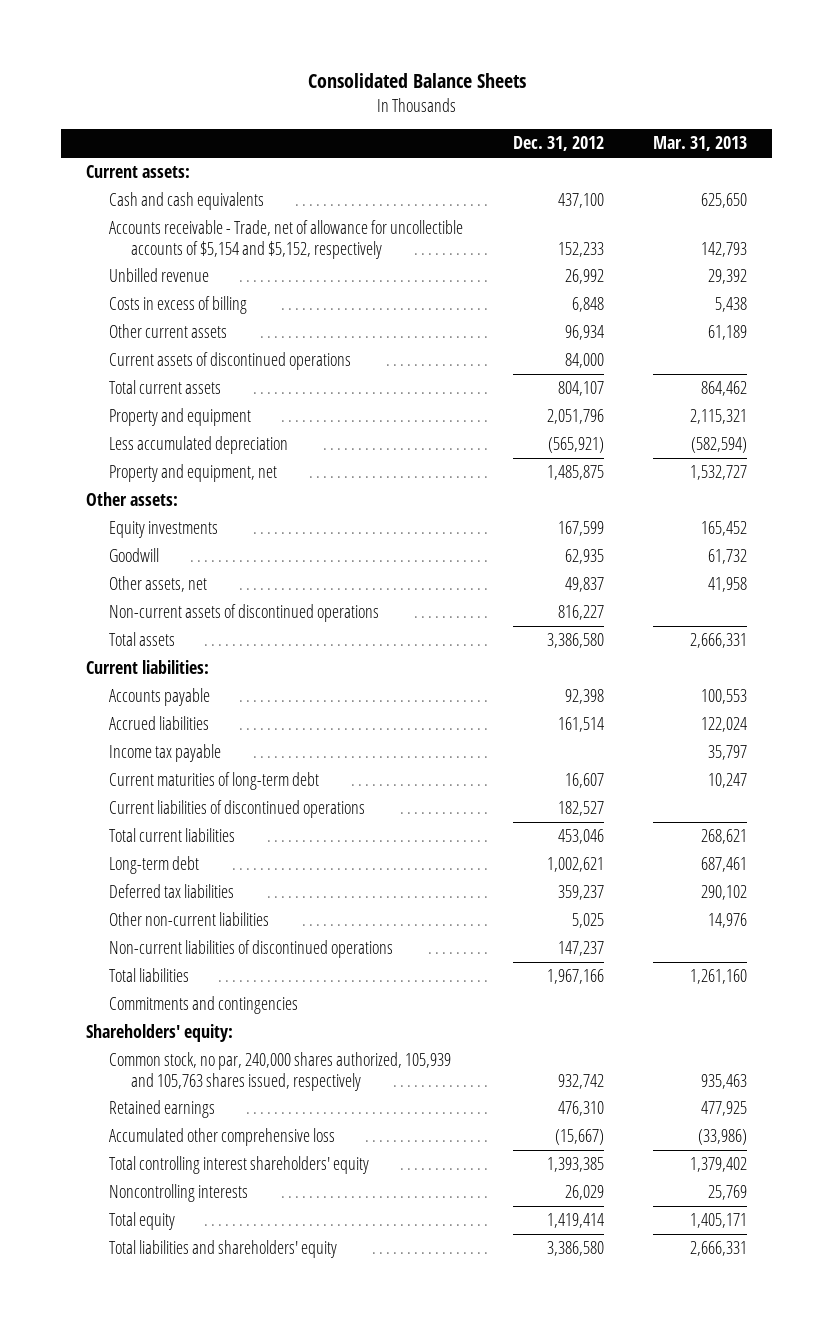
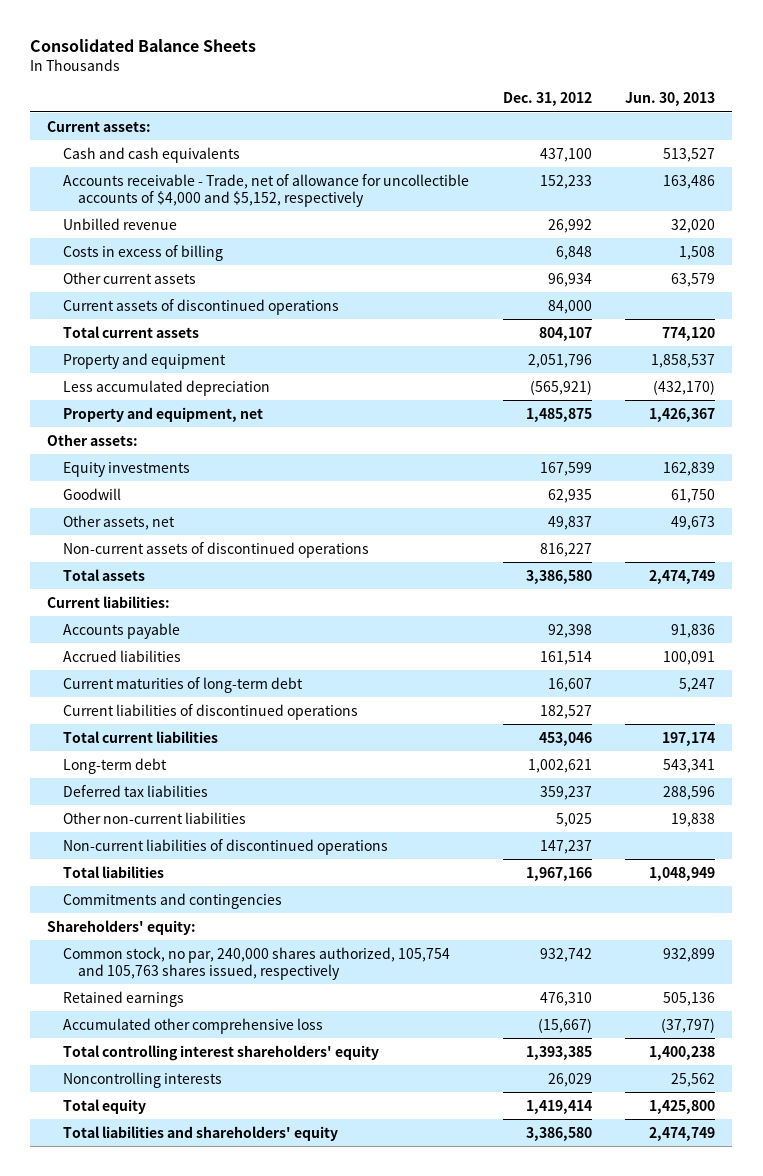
[653,136,748,152] Mar. 31, 2013 -> none
none -> [625,92,716,107] Jun. 30, 2013
[108,220,463,259] Accounts receivable - Trade, net of allowance for uncollectible accounts of $5,154 and $5,152, respectively -> [62,173,469,207] Accounts receivable - Trade, net of allowance for uncollectible accounts of $4,000 and $5,152, respectively
[108,744,221,763] Income tax payable -> none
[108,1052,451,1091] Common stock, no par, 240,000 shares authorized, 105,939 and 105,763 shares issued, respectively -> [62,946,450,980] Common stock, no par, 240,000 shares authorized, 105,754 and 105,763 shares issued, respectively

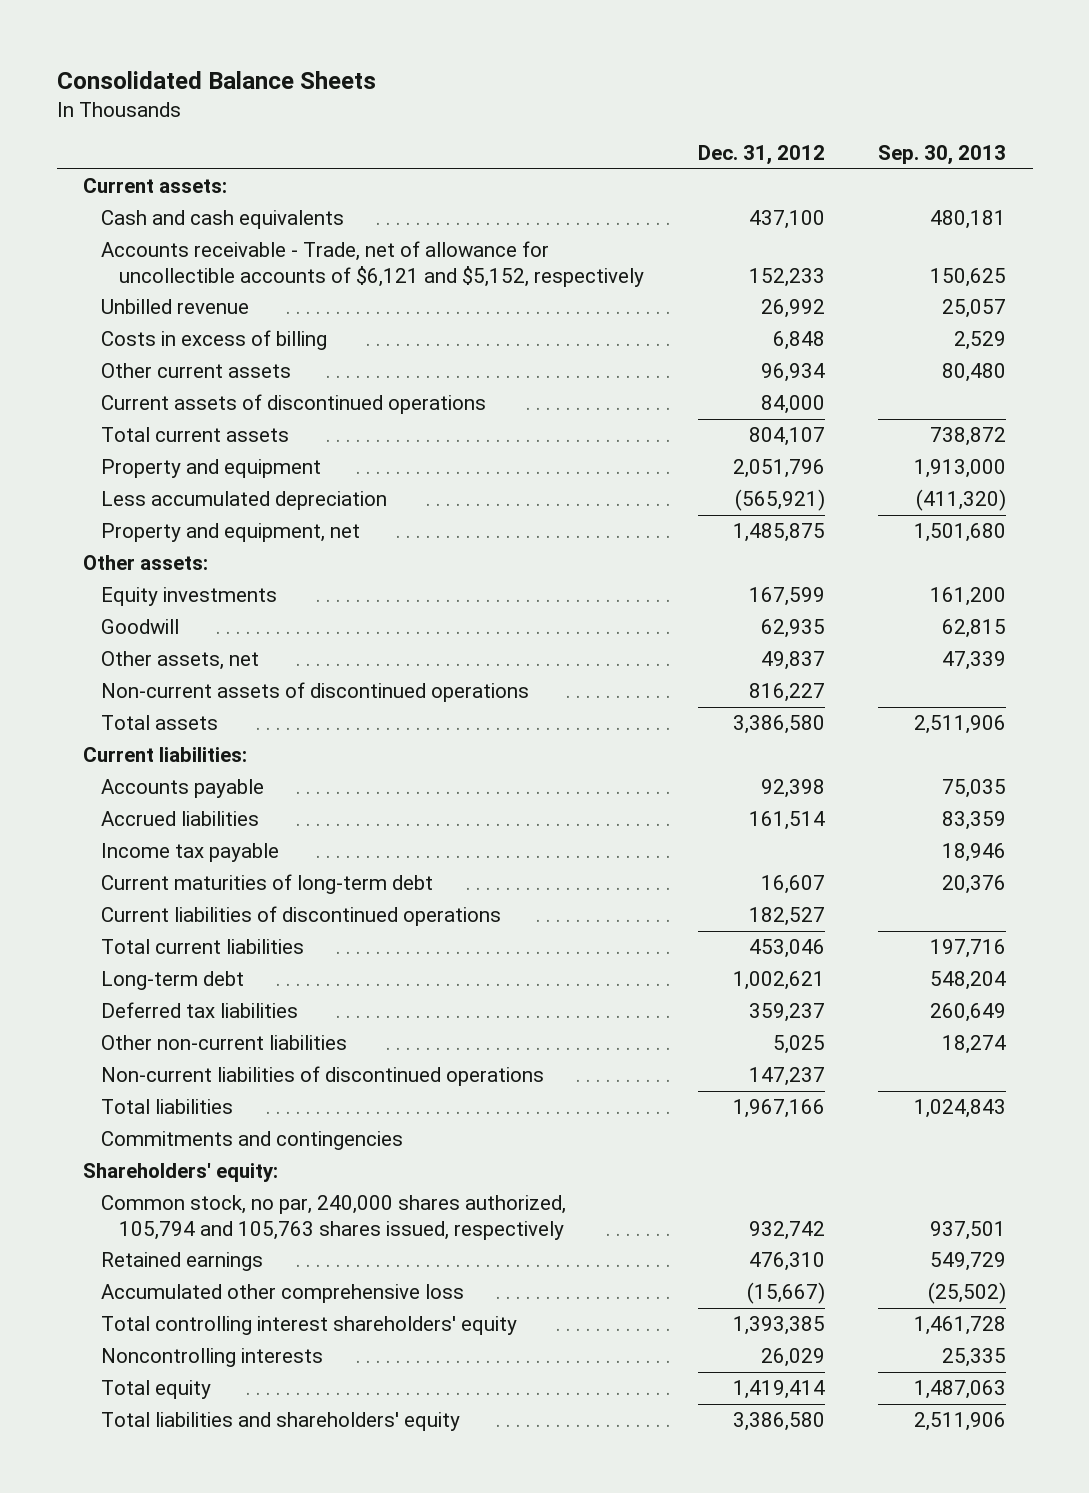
[625,92,716,107] Jun. 30, 2013 -> none
none -> [877,145,1006,166] Sep. 30, 2013
[62,173,469,207] Accounts receivable - Trade, net of allowance for uncollectible accounts of $4,000 and $5,152, respectively -> [101,241,645,287] Accounts receivable - Trade, net of allowance for uncollectible accounts of $6,121 and $5,152, respectively
none -> [101,843,280,863] Income tax payable
[62,946,450,980] Common stock, no par, 240,000 shares authorized, 105,754 and 105,763 shares issued, respectively -> [101,1195,567,1240] Common stock, no par, 240,000 shares authorized, 105,794 and 105,763 shares issued, respectively

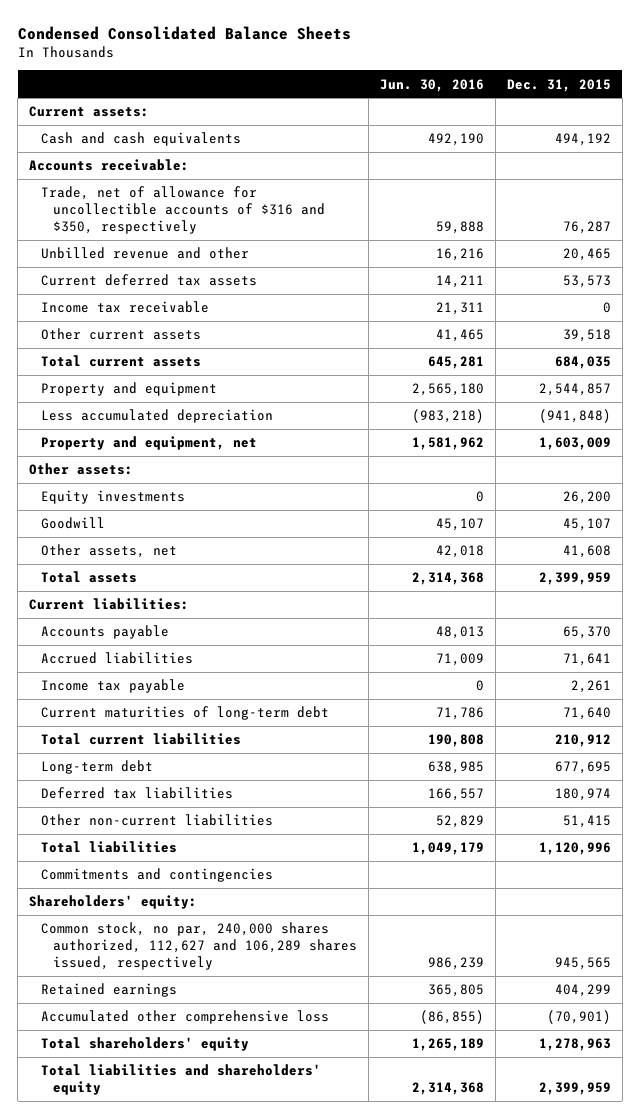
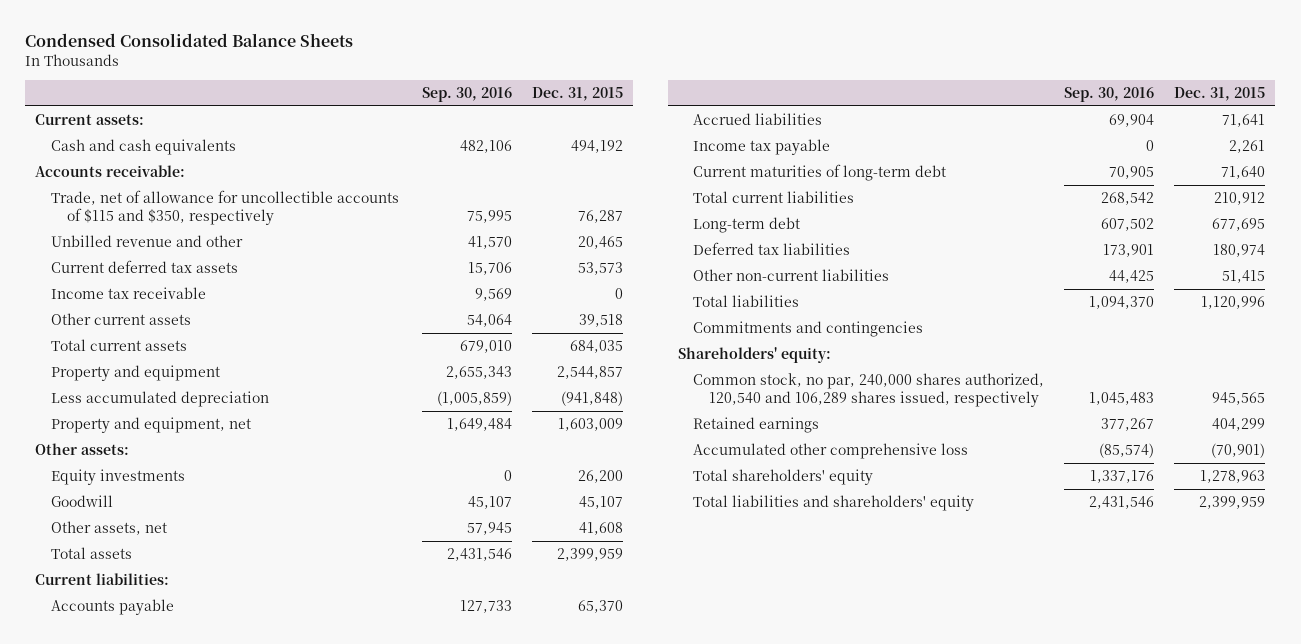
[379,78,484,92] Jun. 30, 2016 -> none
none -> [422,86,513,102] Sep. 30, 2016
[40,186,325,235] Trade, net of allowance for uncollectible accounts of $316 and $350, respectively -> [51,189,400,225] Trade, net of allowance for uncollectible accounts of $115 and $350, respectively
[40,922,357,971] Common stock, no par, 240,000 shares authorized, 112,627 and 106,289 shares issued, respectively -> [693,372,1045,407] Common stock, no par, 240,000 shares authorized, 120,540 and 106,289 shares issued, respectively

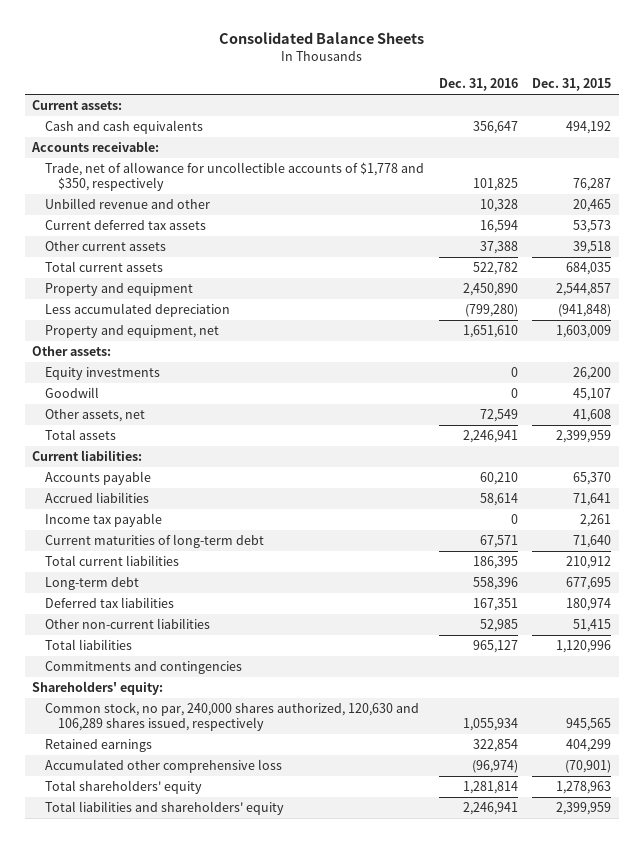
[25,33,354,48] Condensed Consolidated Balance Sheets -> [218,31,424,44] Consolidated Balance Sheets
[422,86,513,102] Sep. 30, 2016 -> none
none -> [438,78,518,92] Dec. 31, 2016
[51,189,400,225] Trade, net of allowance for uncollectible accounts of $115 and $350, respectively -> [45,162,425,192] Trade, net of allowance for uncollectible accounts of $1,778 and $350, respectively
[51,286,207,299] Income tax receivable -> none
[693,372,1045,407] Common stock, no par, 240,000 shares authorized, 120,540 and 106,289 shares issued, respectively -> [45,702,420,732] Common stock, no par, 240,000 shares authorized, 120,630 and 106,289 shares issued, respectively

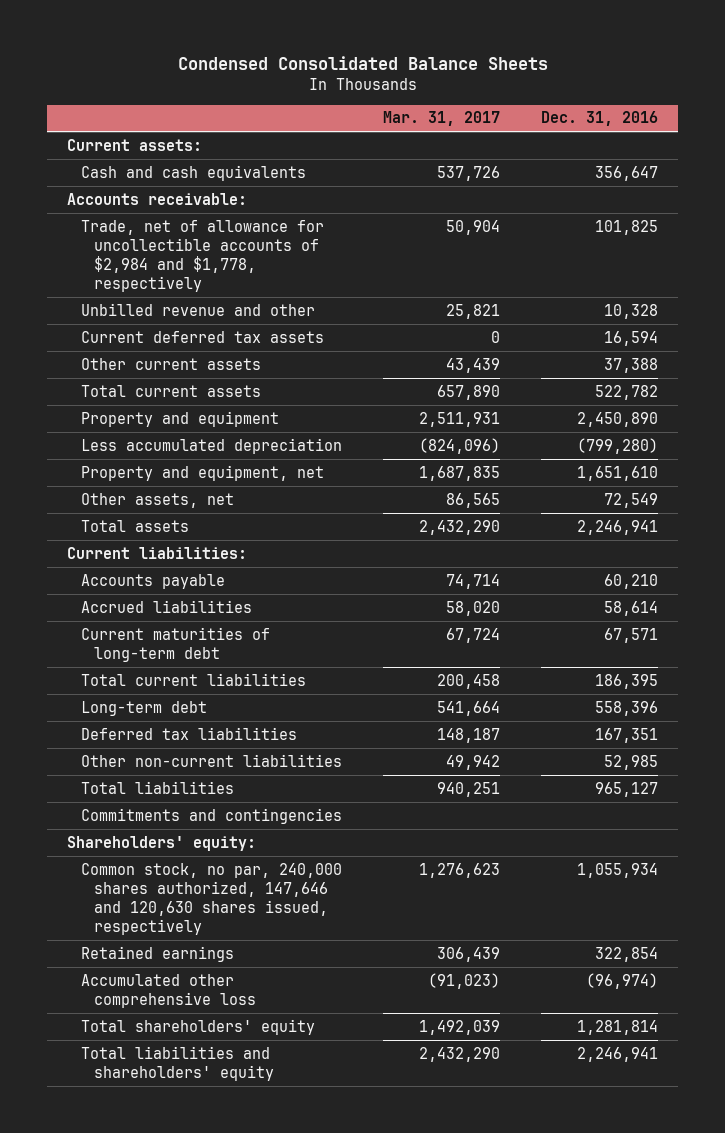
[218,31,424,44] Consolidated Balance Sheets -> [177,55,548,70] Condensed Consolidated Balance Sheets
[532,78,612,92] Dec. 31, 2015 -> none
none -> [382,111,500,127] Mar. 31, 2017
[45,162,425,192] Trade, net of allowance for uncollectible accounts of $1,778 and $350, respectively -> [80,219,324,293] Trade, net of allowance for uncollectible accounts of $2,984 and $1,778, respectively
[31,346,111,357] Other assets: -> none
[45,367,161,381] Equity investments -> none
[45,387,100,399] Goodwill -> none
[45,513,163,528] Income tax payable -> none
[45,702,420,732] Common stock, no par, 240,000 shares authorized, 120,630 and 106,289 shares issued, respectively -> [80,862,342,936] Common stock, no par, 240,000 shares authorized, 147,646 and 120,630 shares issued, respectively

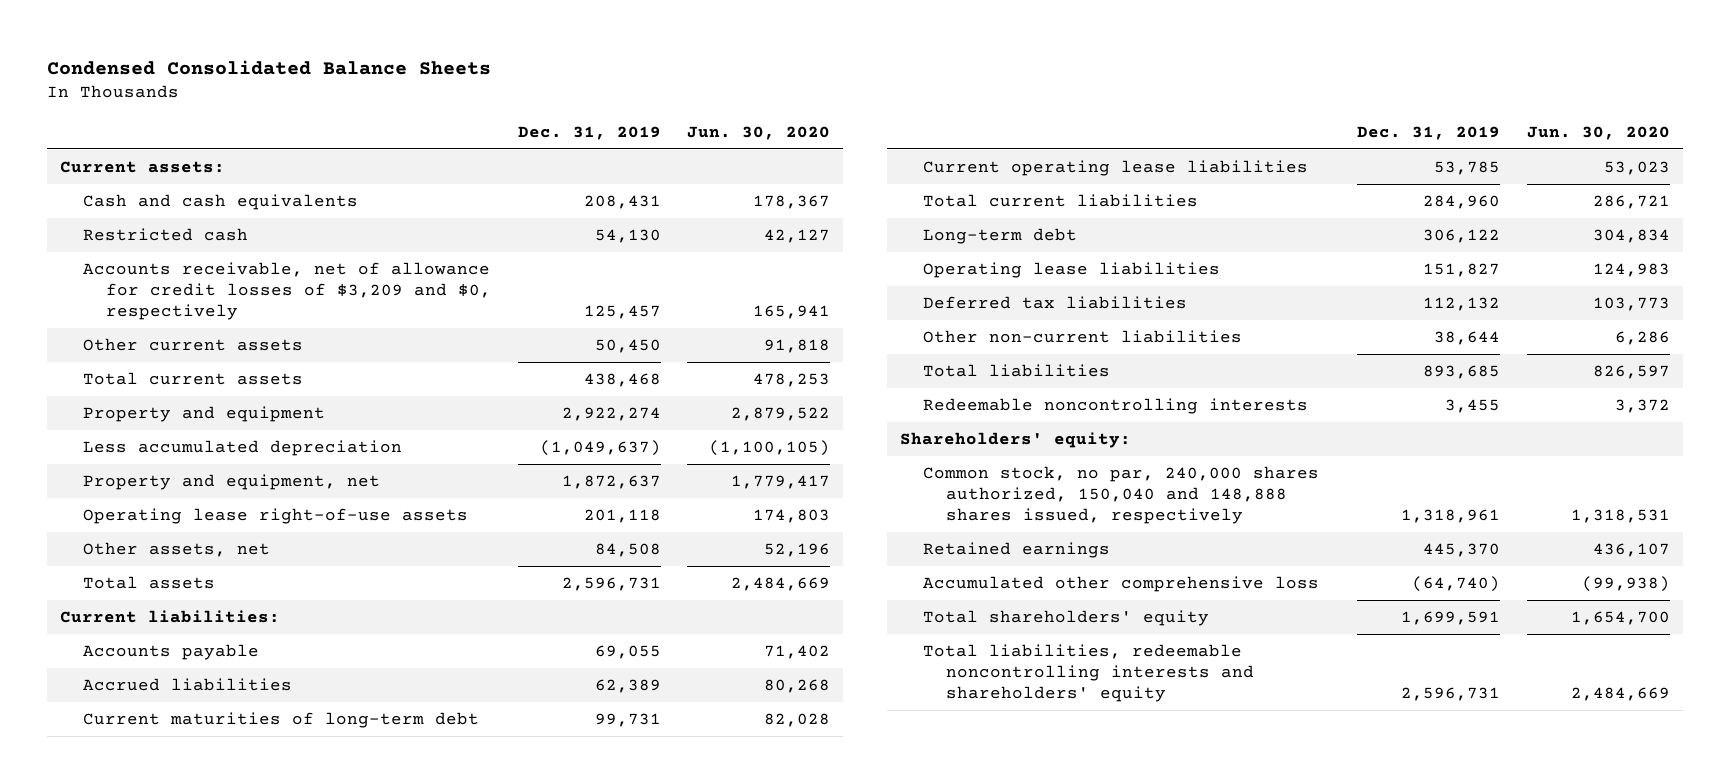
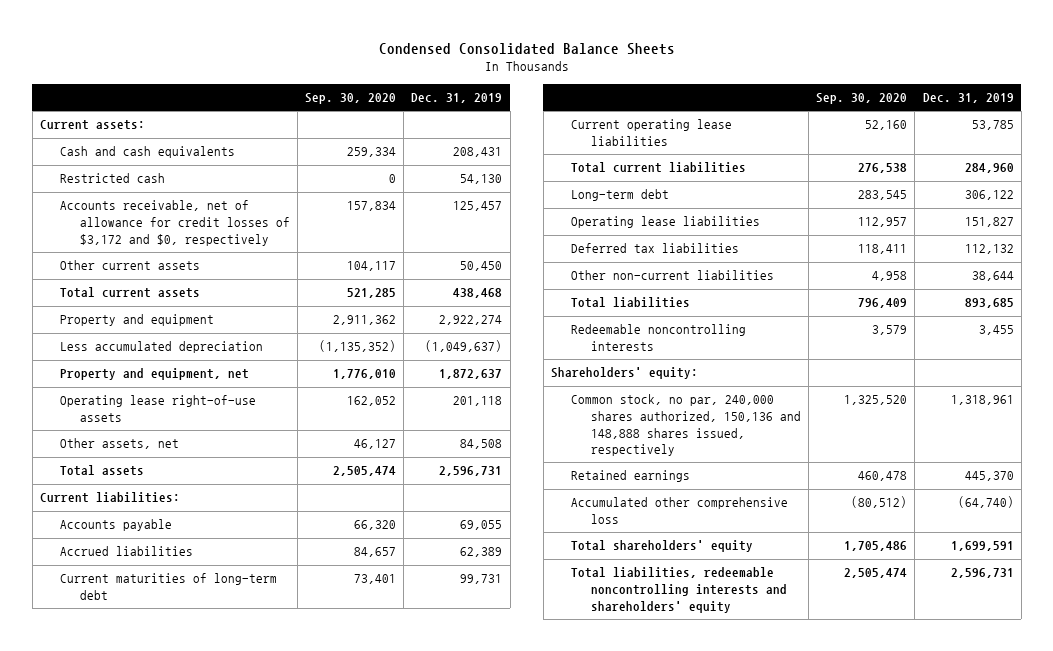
[686,125,830,140] Jun. 30, 2020 -> none
none -> [305,93,397,105] Sep. 30, 2020
[83,262,492,320] Accounts receivable, net of allowance for credit losses of $3,209 and $0, respectively -> [59,200,290,246] Accounts receivable, net of allowance for credit losses of $3,172 and $0, respectively
[922,466,1319,524] Common stock, no par, 240,000 shares authorized, 150,040 and 148,888 shares issued, respectively -> [570,394,801,457] Common stock, no par, 240,000 shares authorized, 150,136 and 148,888 shares issued, respectively

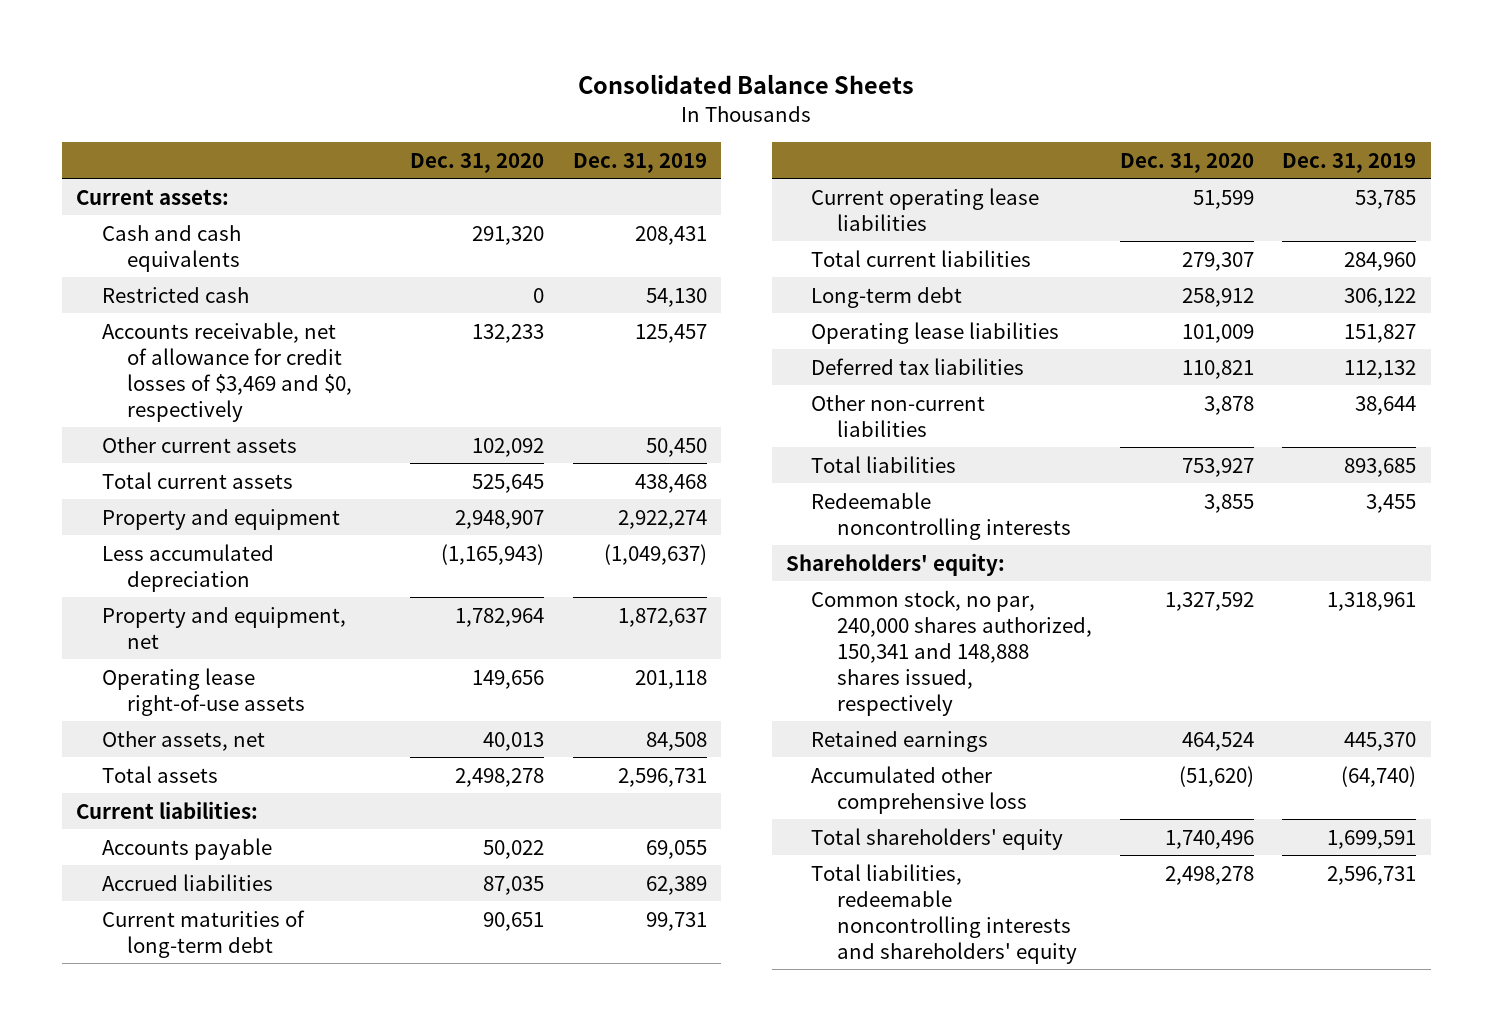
[378,42,675,55] Condensed Consolidated Balance Sheets -> [578,74,915,95] Consolidated Balance Sheets
[305,93,397,105] Sep. 30, 2020 -> none
none -> [410,152,545,173] Dec. 31, 2020
[59,200,290,246] Accounts receivable, net of allowance for credit losses of $3,172 and $0, respectively -> [101,321,352,422] Accounts receivable, net of allowance for credit losses of $3,469 and $0, respectively
[570,394,801,457] Common stock, no par, 240,000 shares authorized, 150,136 and 148,888 shares issued, respectively -> [811,589,1092,716] Common stock, no par, 240,000 shares authorized, 150,341 and 148,888 shares issued, respectively

